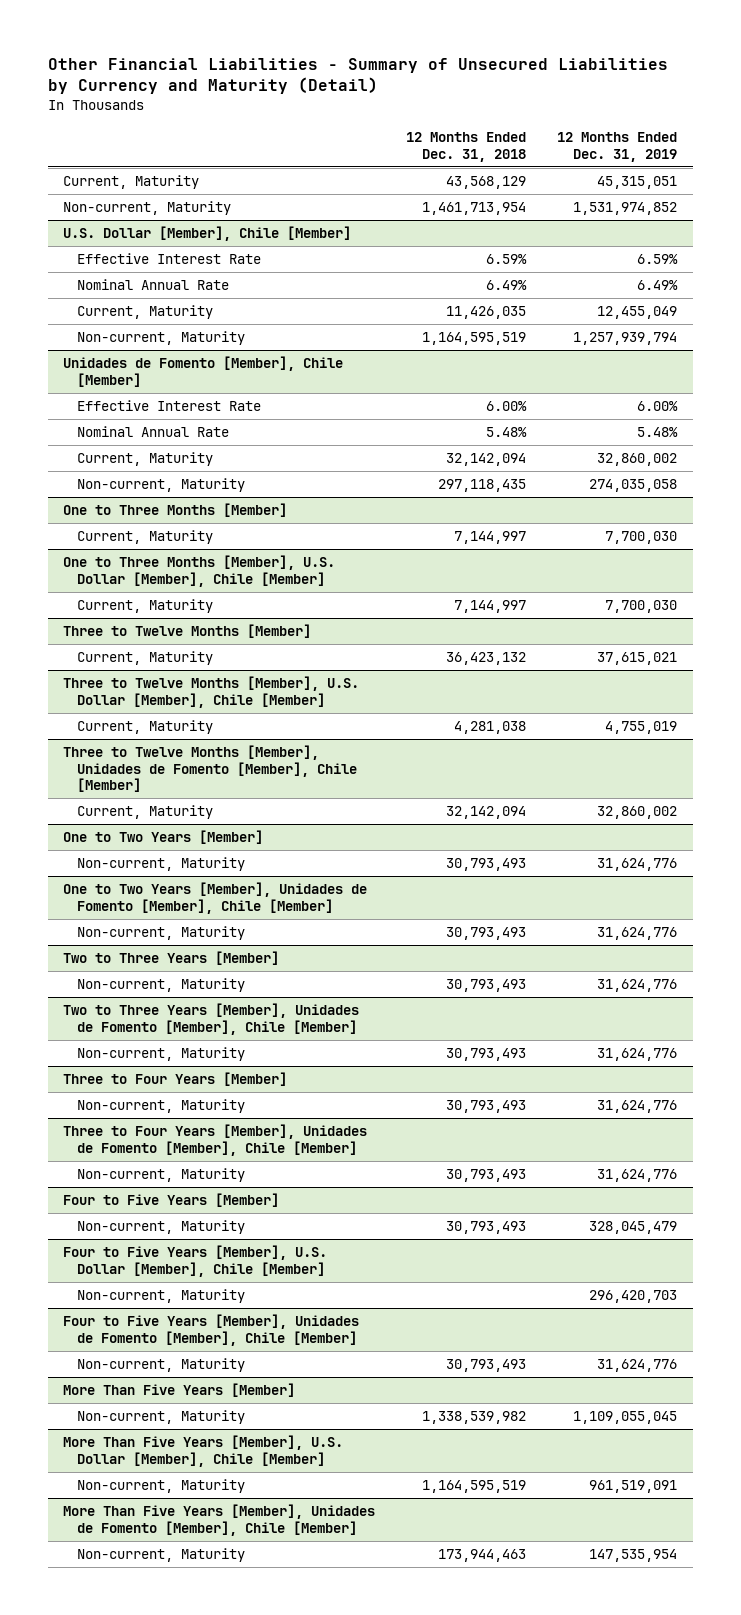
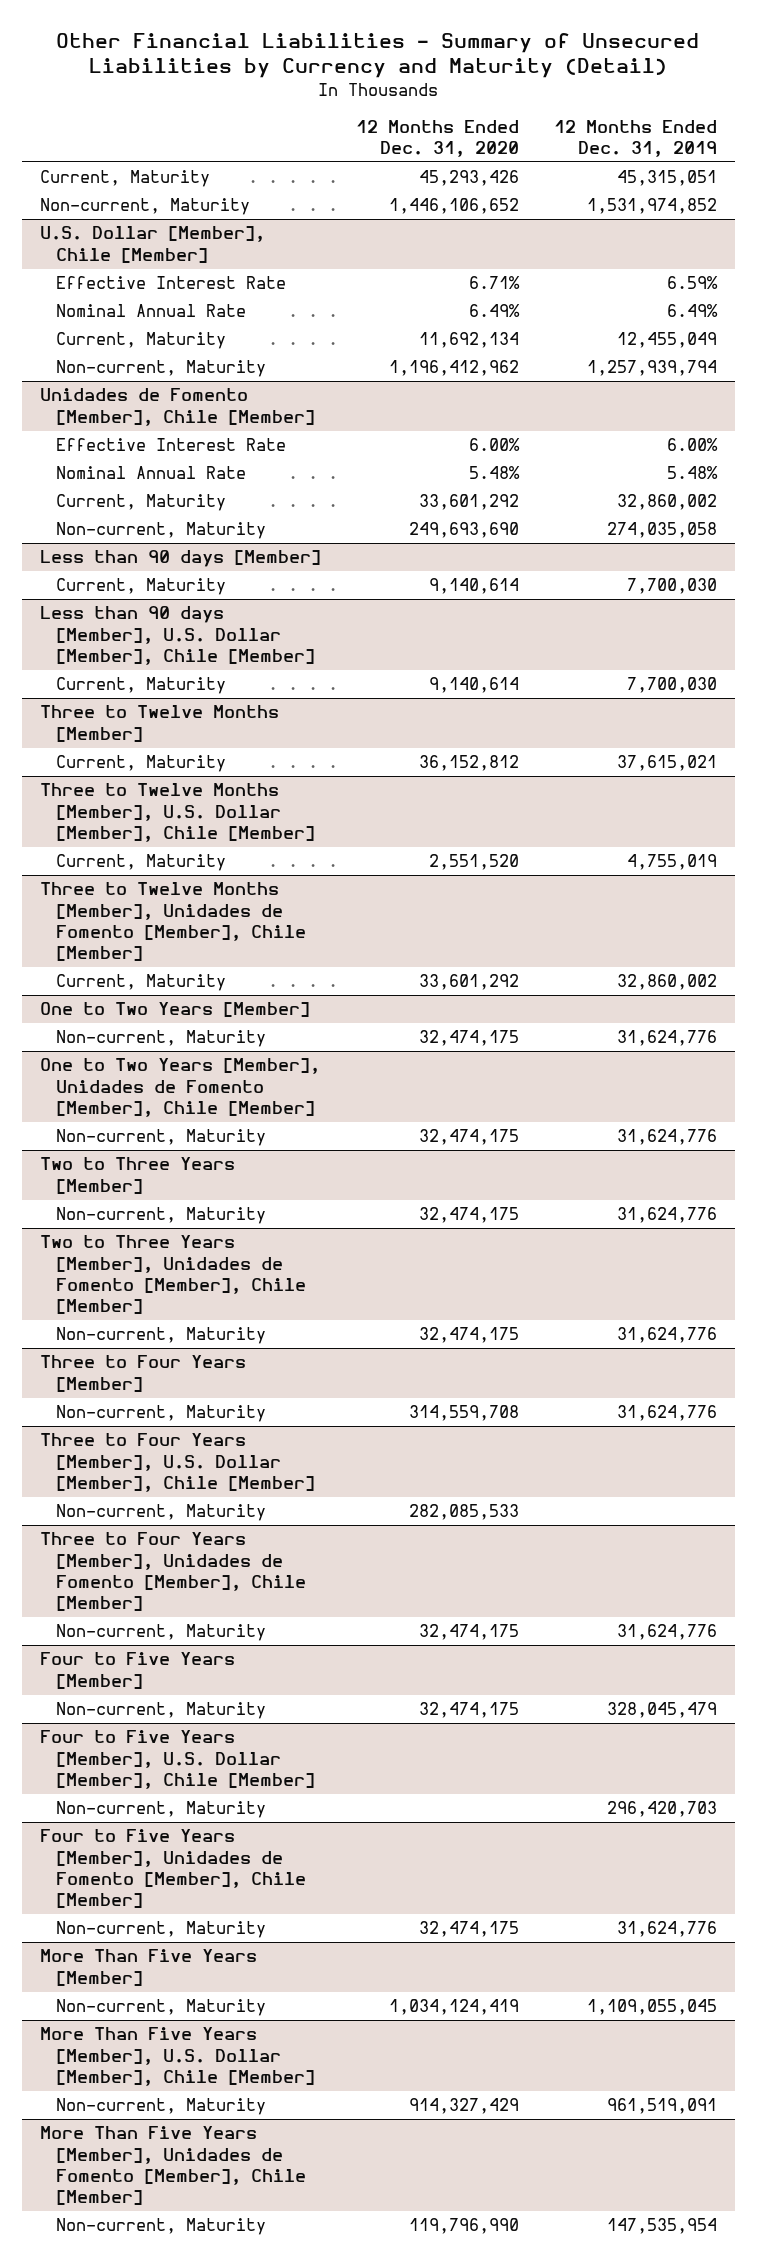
[406,132,527,162] 12 Months Ended Dec. 31, 2018 -> none
none -> [355,119,519,158] 12 Months Ended Dec. 31, 2020
[63,503,288,518] One to Three Months [Member] -> [39,550,321,568] Less than 90 days [Member]
[63,555,336,587] One to Three Months [Member], U.S. Dollar [Member], Chile [Member] -> none
none -> [39,606,315,665] Less than 90 days [Member], U.S. Dollar [Member], Chile [Member]
none -> [39,1433,315,1492] Three to Four Years [Member], U.S. Dollar [Member], Chile [Member]
none -> [55,1504,266,1522] Non-current, Maturity

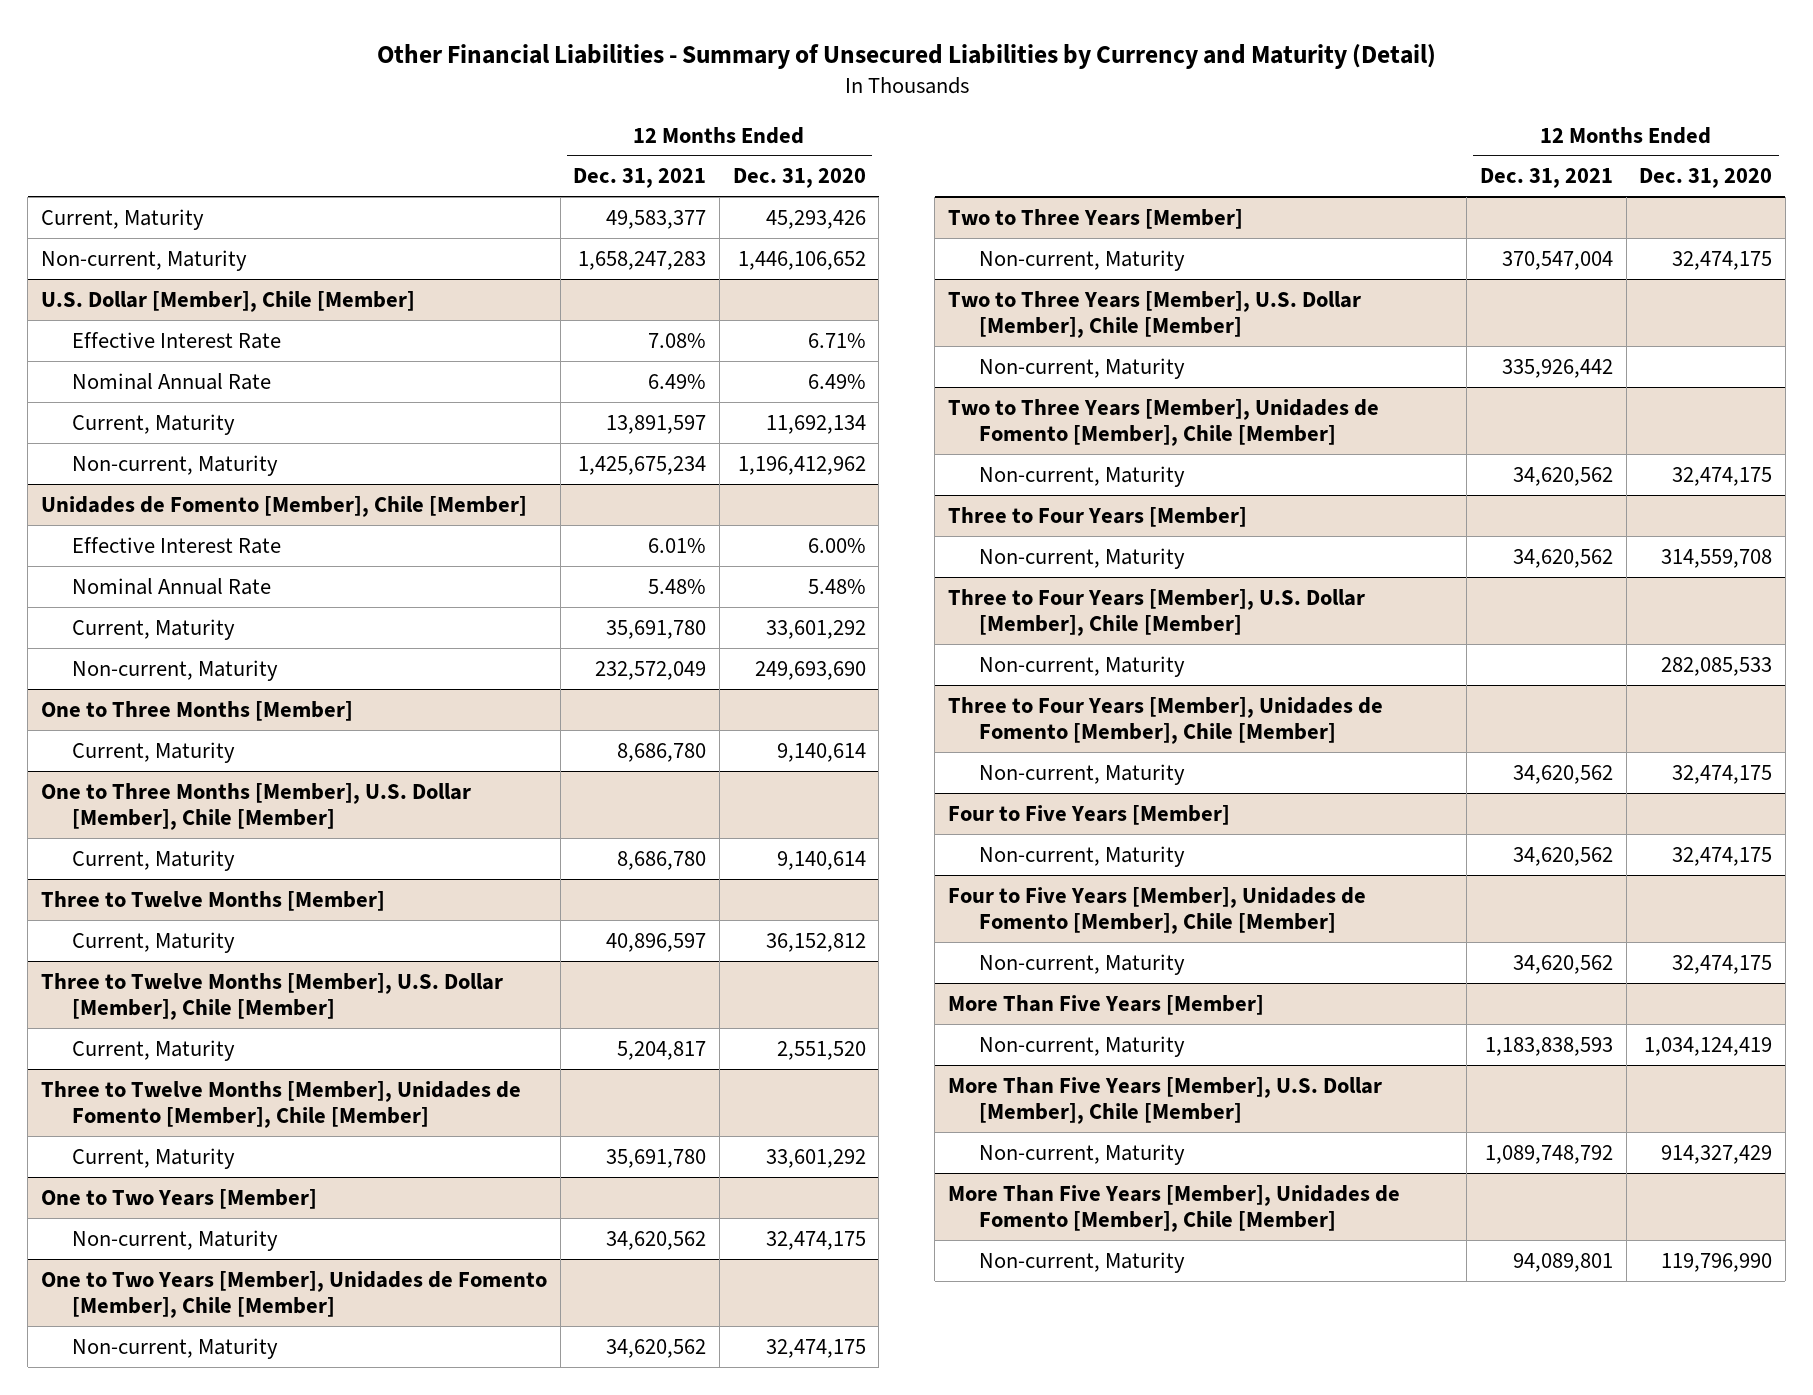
[554,119,718,158] 12 Months Ended Dec. 31, 2019 -> none
none -> [573,168,707,189] Dec. 31, 2021
[39,550,321,568] Less than 90 days [Member] -> [40,700,353,721] One to Three Months [Member]
[39,606,315,665] Less than 90 days [Member], U.S. Dollar [Member], Chile [Member] -> none
none -> [40,782,471,831] One to Three Months [Member], U.S. Dollar [Member], Chile [Member]
none -> [947,290,1361,339] Two to Three Years [Member], U.S. Dollar [Member], Chile [Member]
none -> [978,357,1185,379] Non-current, Maturity
[39,1730,315,1789] Four to Five Years [Member], U.S. Dollar [Member], Chile [Member] -> none
[55,1801,266,1819] Non-current, Maturity -> none

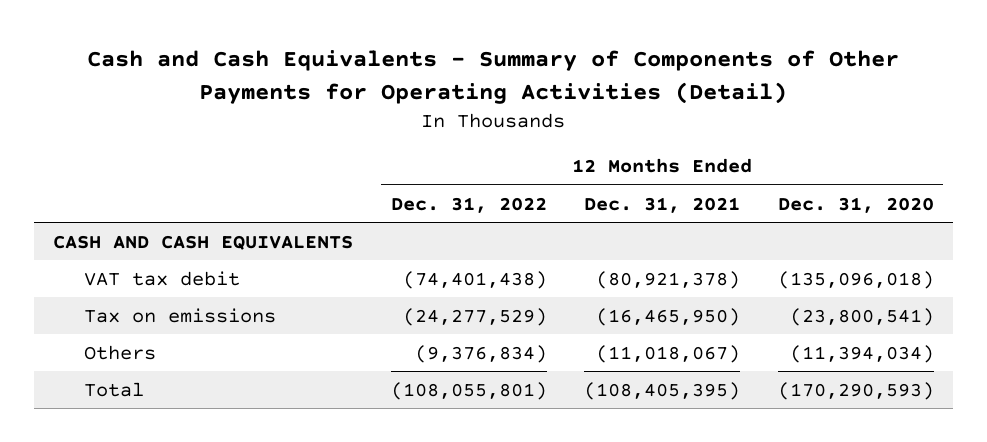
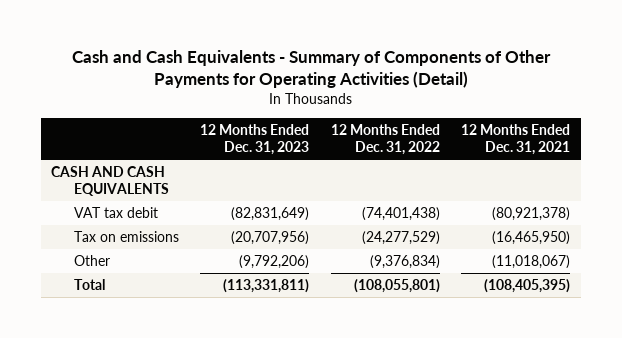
[777,196,934,213] Dec. 31, 2020 -> none
none -> [200,123,310,156] 12 Months Ended Dec. 31, 2023
[83,344,156,360] Others -> [73,254,110,266] Other

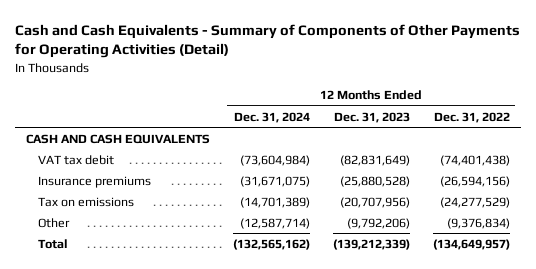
[461,123,571,156] 12 Months Ended Dec. 31, 2021 -> none
none -> [234,111,311,123] Dec. 31, 2024
none -> [38,175,152,188] Insurance premiums
[223,278,310,293] (113,331,811) -> [332,238,410,250] (139,212,339)
[353,278,440,293] (108,055,801) -> [432,238,510,250] (134,649,957)

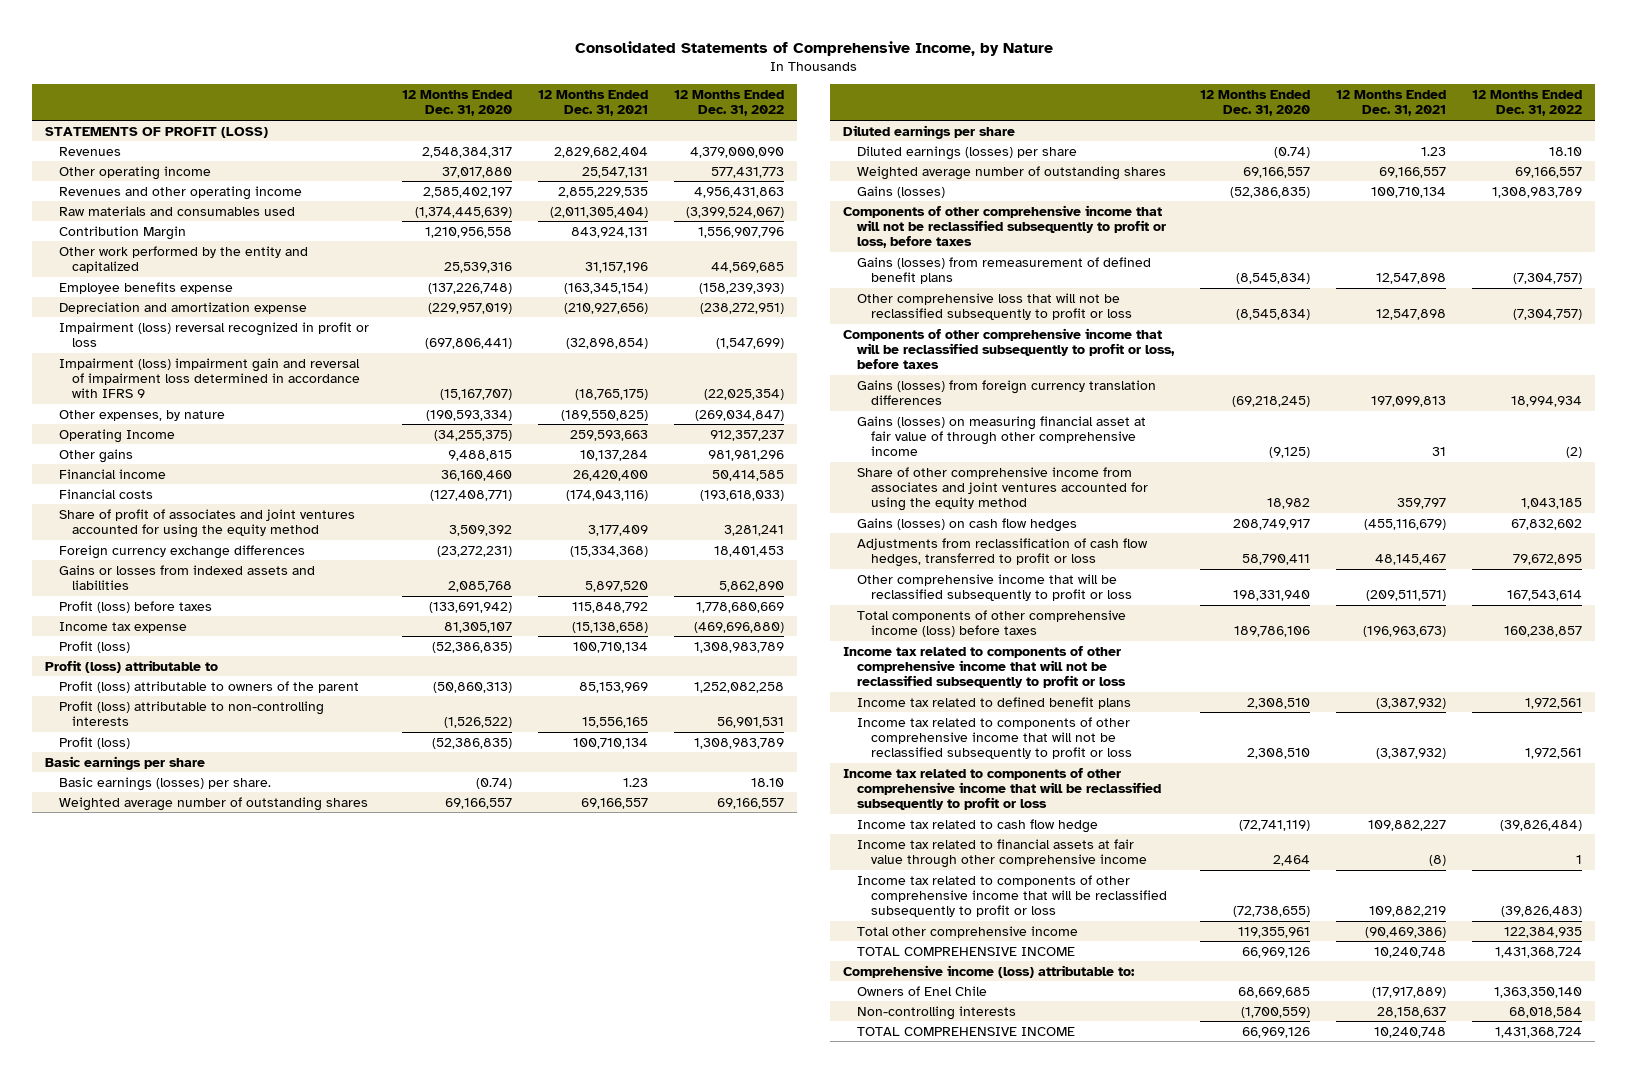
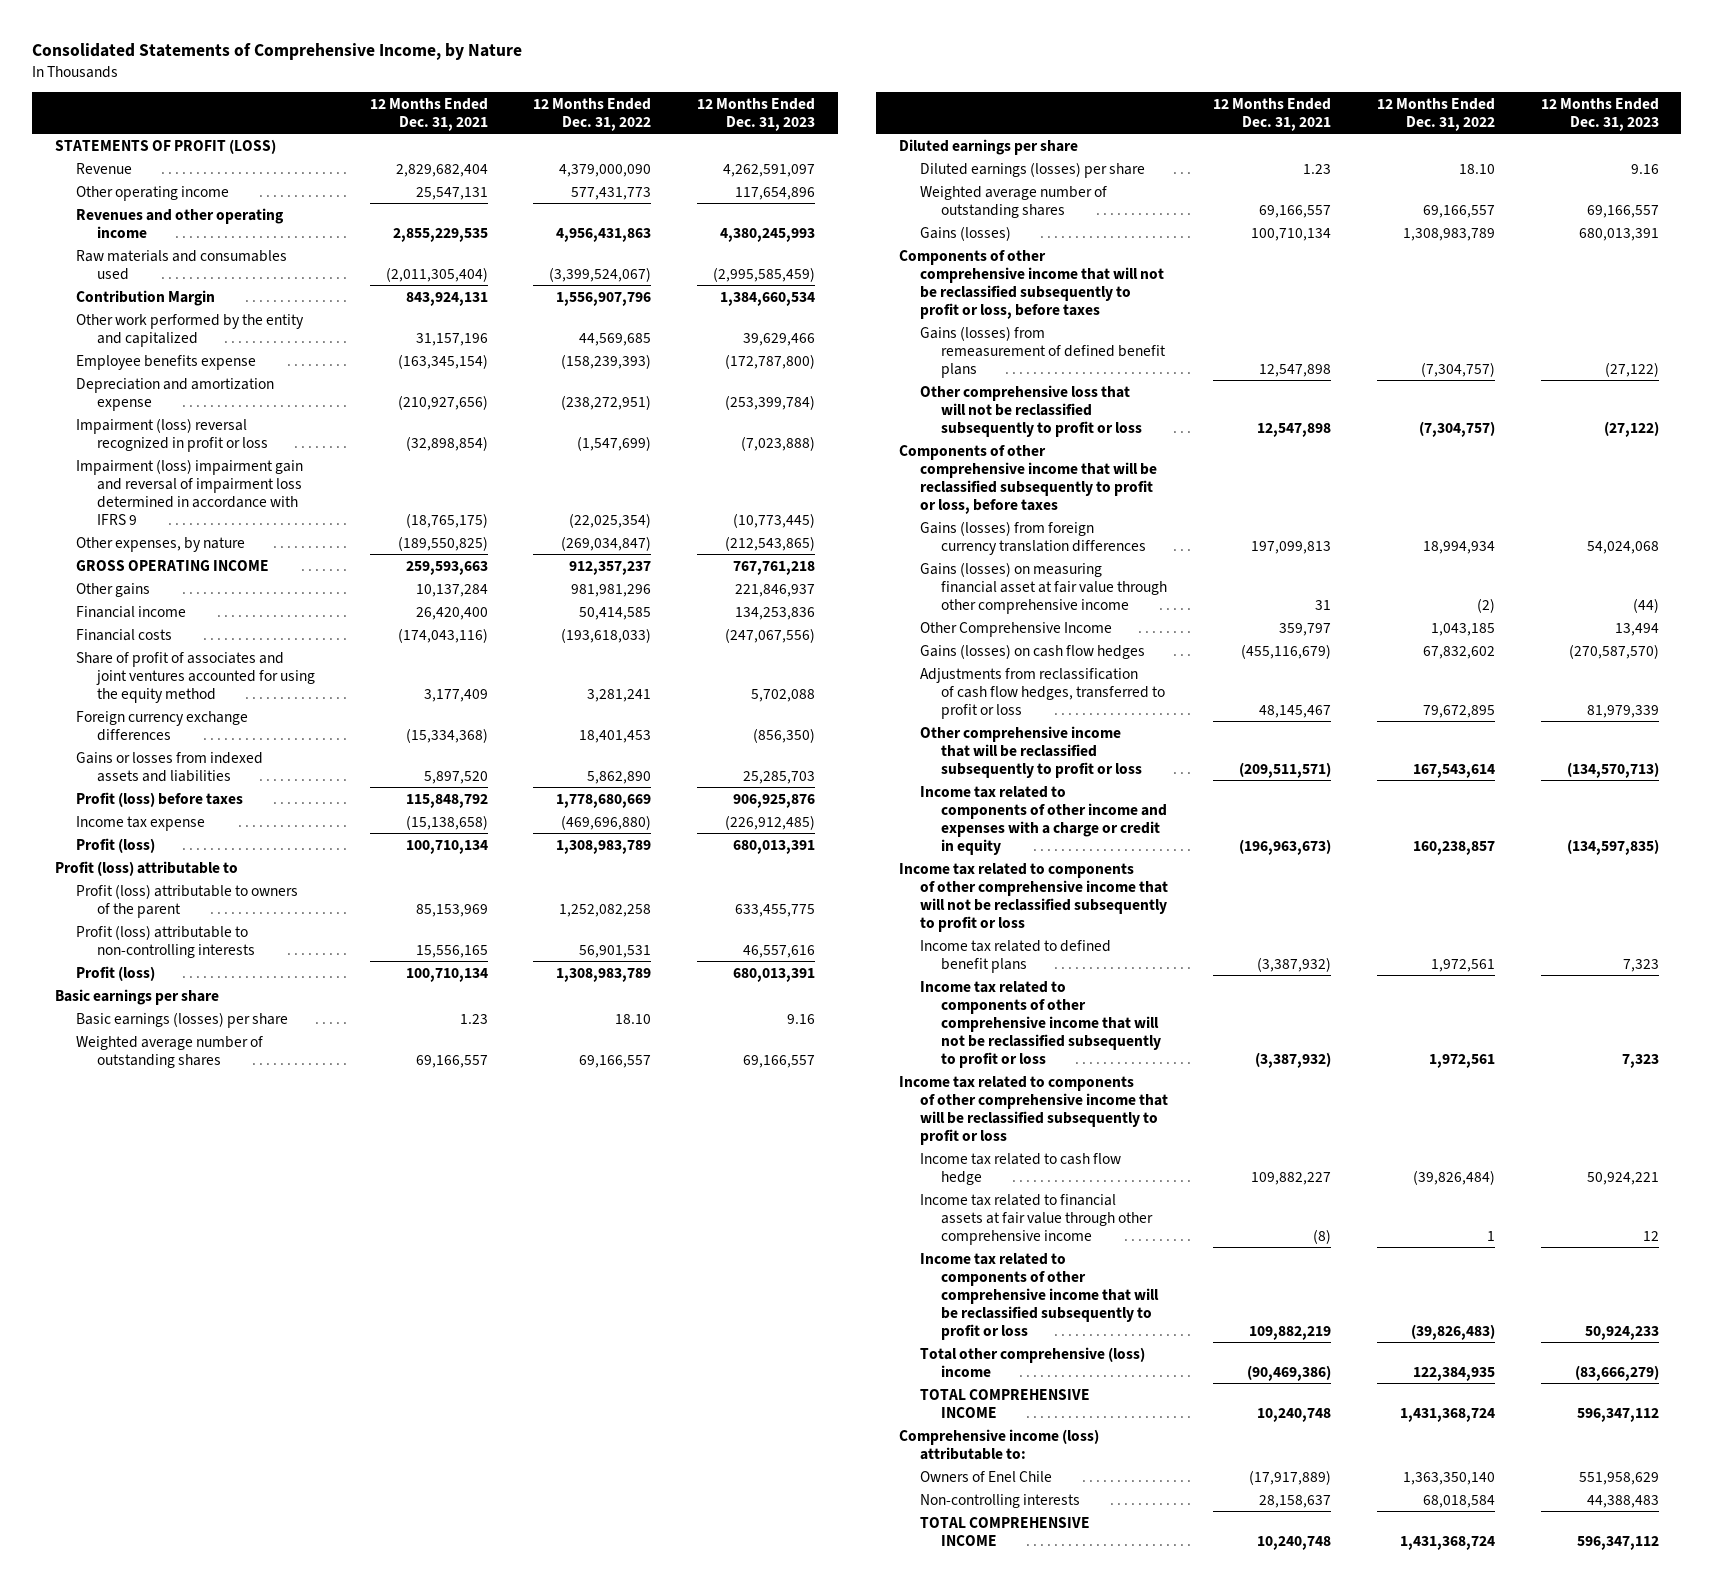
[401,90,512,117] 12 Months Ended Dec. 31, 2020 -> none
none -> [696,97,815,131] 12 Months Ended Dec. 31, 2023
[58,146,121,156] Revenues -> [76,162,133,174] Revenue
[58,428,175,443] Operating Income -> [76,559,270,571] GROSS OPERATING INCOME
[58,776,271,791] Basic earnings (losses) per share. -> [76,1011,289,1028] Basic earnings (losses) per share
[856,415,1146,457] Gains (losses) on measuring financial asset at fair value of through other comprehensive income -> [919,561,1167,614] Gains (losses) on measuring financial asset at fair value through other comprehensive income
[856,466,1148,512] Share of other comprehensive income from associates and joint ventures accounted for using the equity method -> [919,621,1112,637] Other Comprehensive Income
[856,609,1126,638] Total components of other comprehensive income (loss) before taxes -> [919,785,1167,855] Income tax related to components of other income and expenses with a charge or credit in equity
[856,925,1078,938] Total other comprehensive income -> [919,1346,1145,1377] Total other comprehensive (loss) income

